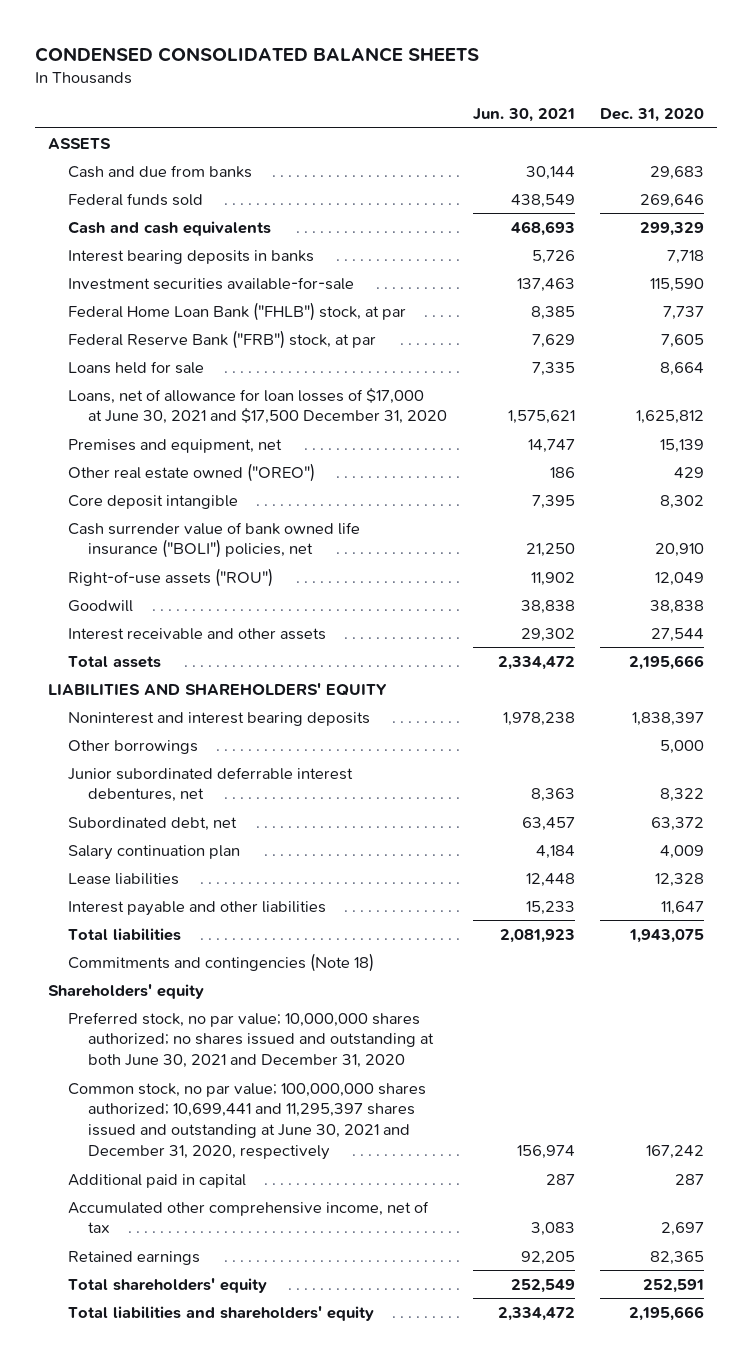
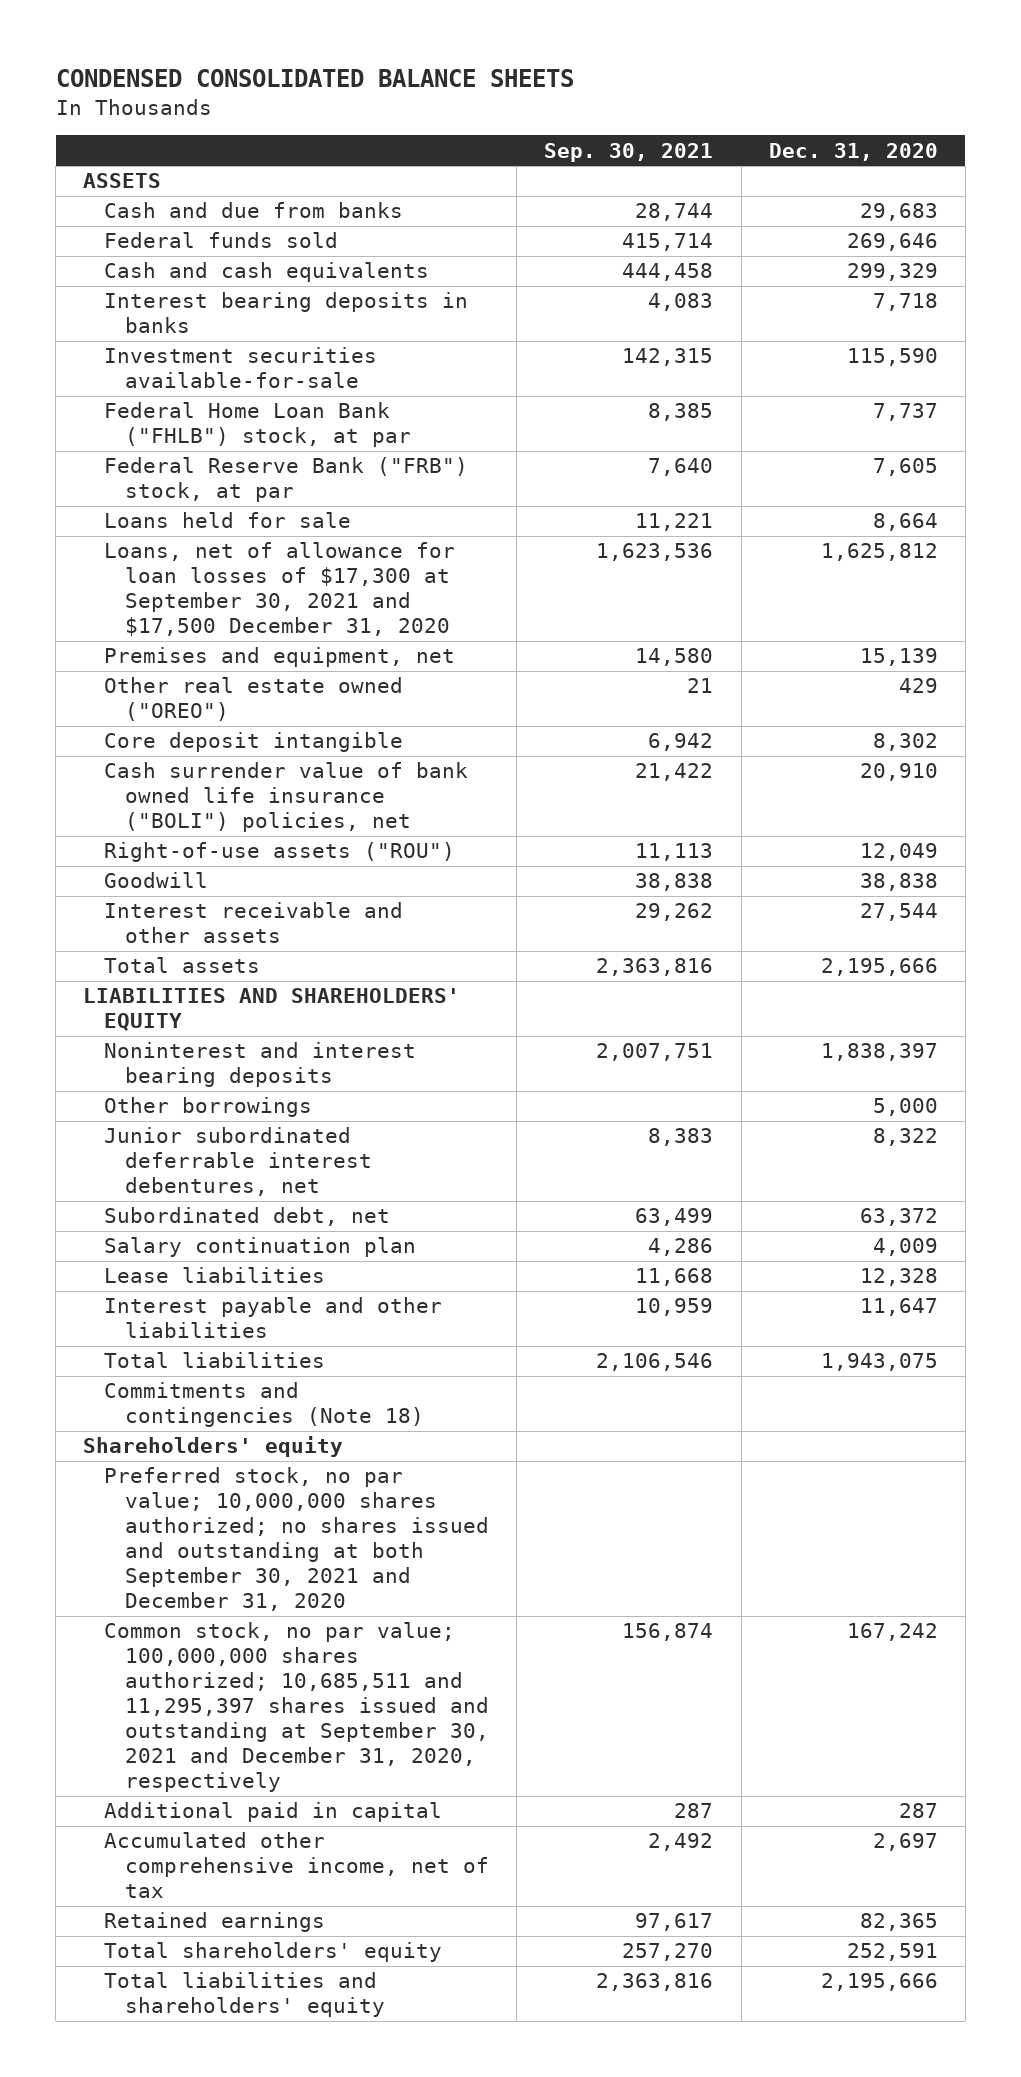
[472,108,575,123] Jun. 30, 2021 -> none
none -> [544,142,714,162] Sep. 30, 2021
[68,387,448,425] Loans, net of allowance for loan losses of $17,000 at June 30, 2021 and $17,500 December 31, 2020 -> [104,542,456,637] Loans, net of allowance for loan losses of $17,300 at September 30, 2021 and $17,500 December 31, 2020
[68,1011,435,1069] Preferred stock, no par value; 10,000,000 shares authorized; no shares issued and outstanding at both June 30, 2021 and December 31, 2020 -> [104,1467,490,1612] Preferred stock, no par value; 10,000,000 shares authorized; no shares issued and outstanding at both September 30, 2021 and December 31, 2020
[68,1082,427,1161] Common stock, no par value; 100,000,000 shares authorized; 10,699,441 and 11,295,397 shares issued and outstanding at June 30, 2021 and December 31, 2020, respectively -> [104,1622,490,1793] Common stock, no par value; 100,000,000 shares authorized; 10,685,511 and 11,295,397 shares issued and outstanding at September 30, 2021 and December 31, 2020, respectively

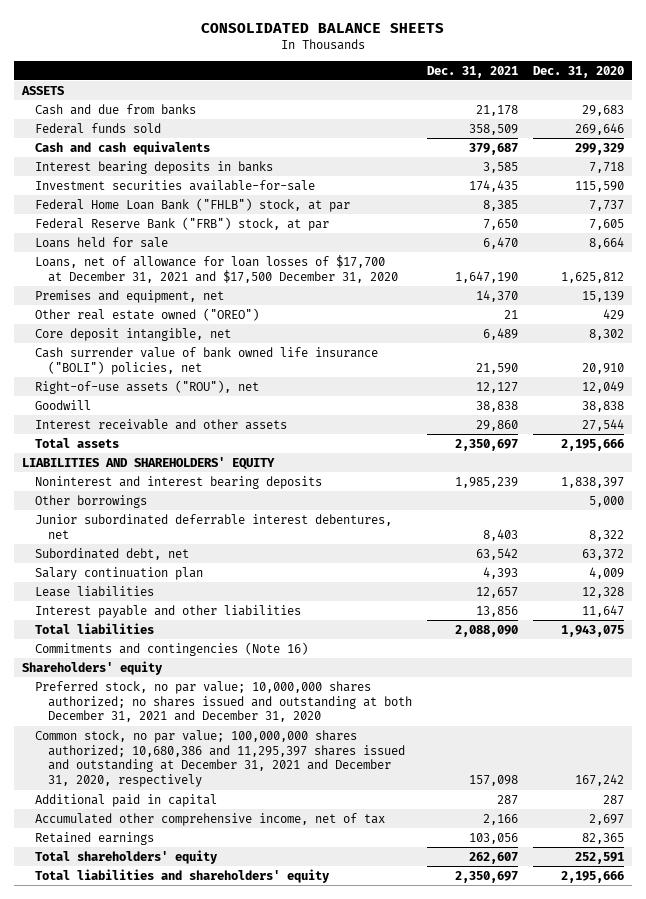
[55,69,574,88] CONDENSED CONSOLIDATED BALANCE SHEETS -> [200,22,444,33] CONSOLIDATED BALANCE SHEETS
[544,142,714,162] Sep. 30, 2021 -> none
none -> [427,65,519,78] Dec. 31, 2021
[104,542,456,637] Loans, net of allowance for loan losses of $17,300 at September 30, 2021 and $17,500 December 31, 2020 -> [34,254,398,283] Loans, net of allowance for loan losses of $17,700 at December 31, 2021 and $17,500 December 31, 2020
[104,732,404,753] Core deposit intangible -> [34,327,231,341] Core deposit intangible, net
[104,842,456,863] Right-of-use assets ("ROU") -> [34,379,259,394] Right-of-use assets ("ROU"), net
[104,1382,425,1428] Commitments and contingencies (Note 18) -> [34,641,308,656] Commitments and contingencies (Note 16)
[104,1467,490,1612] Preferred stock, no par value; 10,000,000 shares authorized; no shares issued and outstanding at both September 30, 2021 and December 31, 2020 -> [34,680,412,723] Preferred stock, no par value; 10,000,000 shares authorized; no shares issued and outstanding at both December 31, 2021 and December 31, 2020
[104,1622,490,1793] Common stock, no par value; 100,000,000 shares authorized; 10,685,511 and 11,295,397 shares issued and outstanding at September 30, 2021 and December 31, 2020, respectively -> [34,729,405,788] Common stock, no par value; 100,000,000 shares authorized; 10,680,386 and 11,295,397 shares issued and outstanding at December 31, 2021 and December 31, 2020, respectively

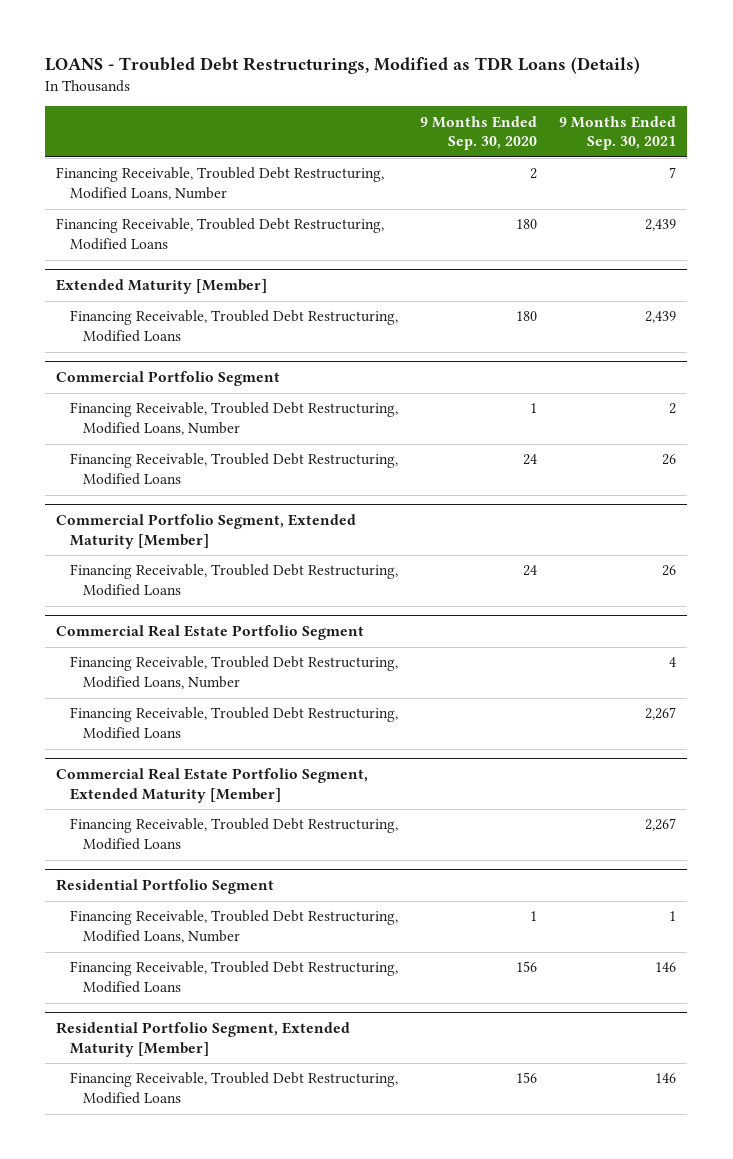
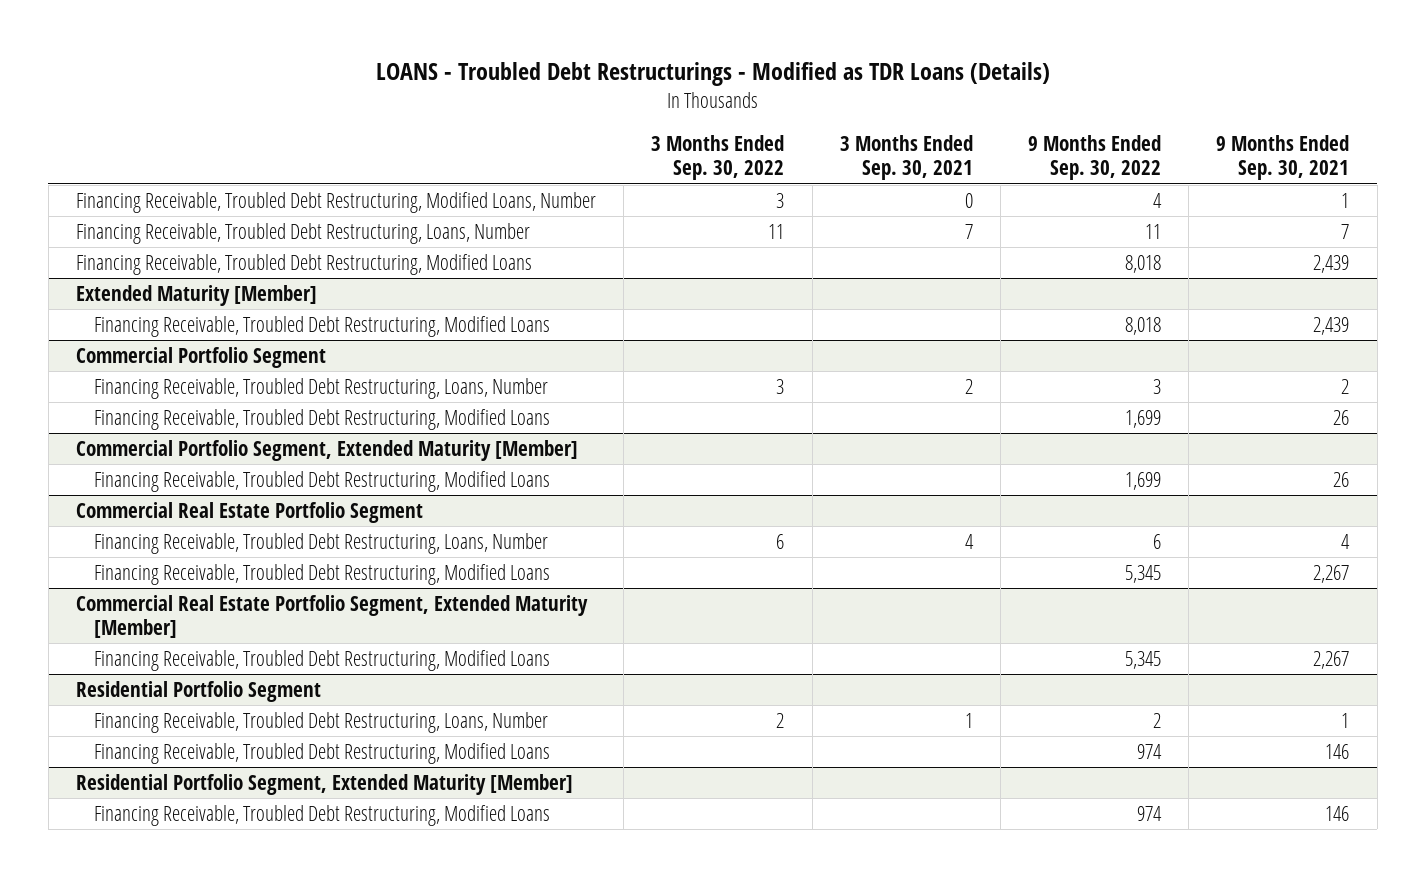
[45,56,641,74] LOANS - Troubled Debt Restructurings, Modified as TDR Loans (Details) -> [375,62,1050,87] LOANS - Troubled Debt Restructurings - Modified as TDR Loans (Details)
[419,115,537,151] 9 Months Ended Sep. 30, 2020 -> none
none -> [651,135,785,181] 3 Months Ended Sep. 30, 2022
none -> [839,135,973,181] 3 Months Ended Sep. 30, 2021
none -> [1028,135,1162,181] 9 Months Ended Sep. 30, 2022
[669,167,677,179] 7 -> [1341,192,1350,208] 1
none -> [76,222,531,244] Financing Receivable, Troubled Debt Restructuring, Loans, Number
[69,402,398,436] Financing Receivable, Troubled Debt Restructuring, Modified Loans, Number -> [93,377,548,399] Financing Receivable, Troubled Debt Restructuring, Loans, Number
[69,656,398,690] Financing Receivable, Troubled Debt Restructuring, Modified Loans, Number -> [93,532,548,554] Financing Receivable, Troubled Debt Restructuring, Loans, Number
[69,910,398,944] Financing Receivable, Troubled Debt Restructuring, Modified Loans, Number -> [93,711,548,733] Financing Receivable, Troubled Debt Restructuring, Loans, Number

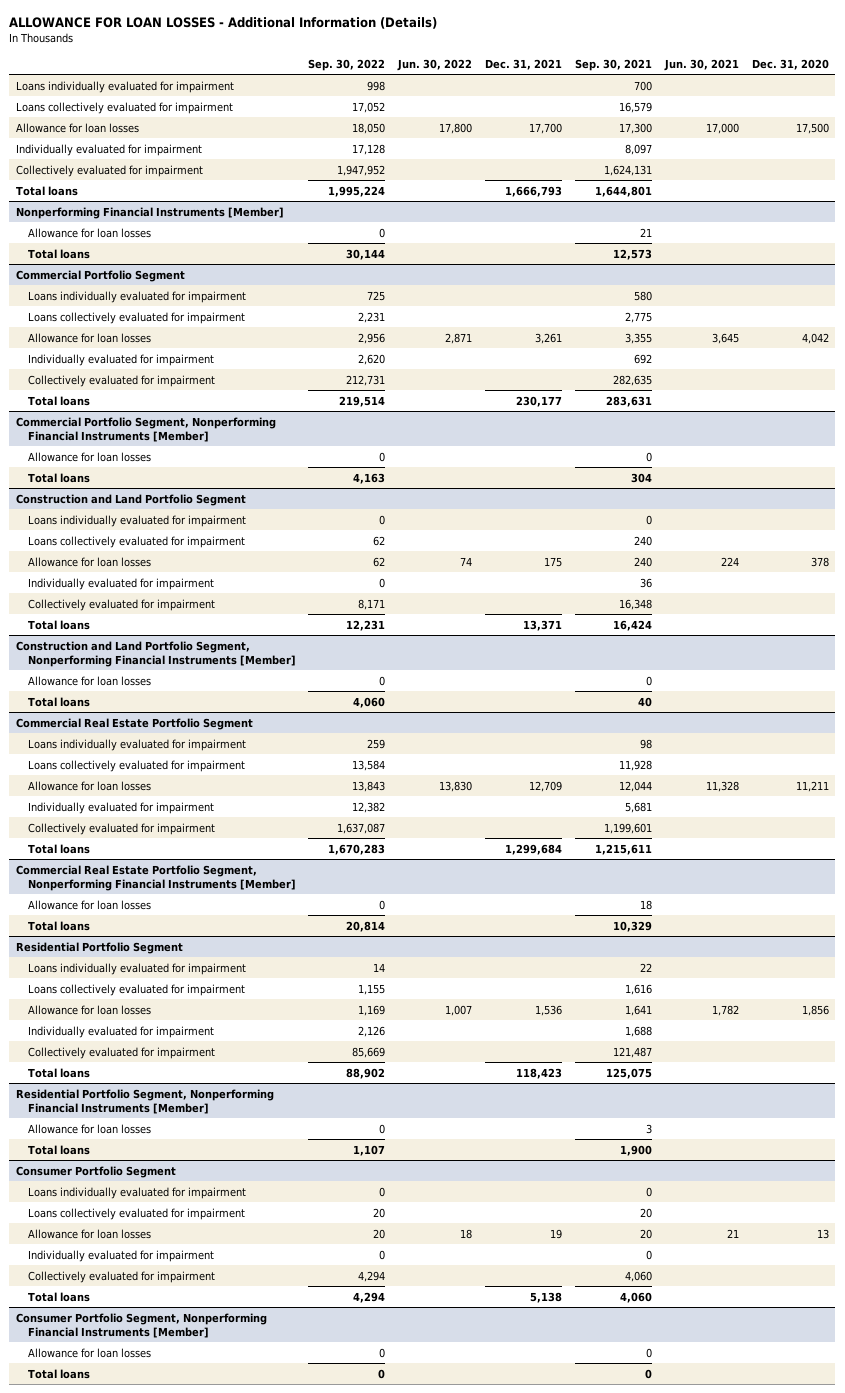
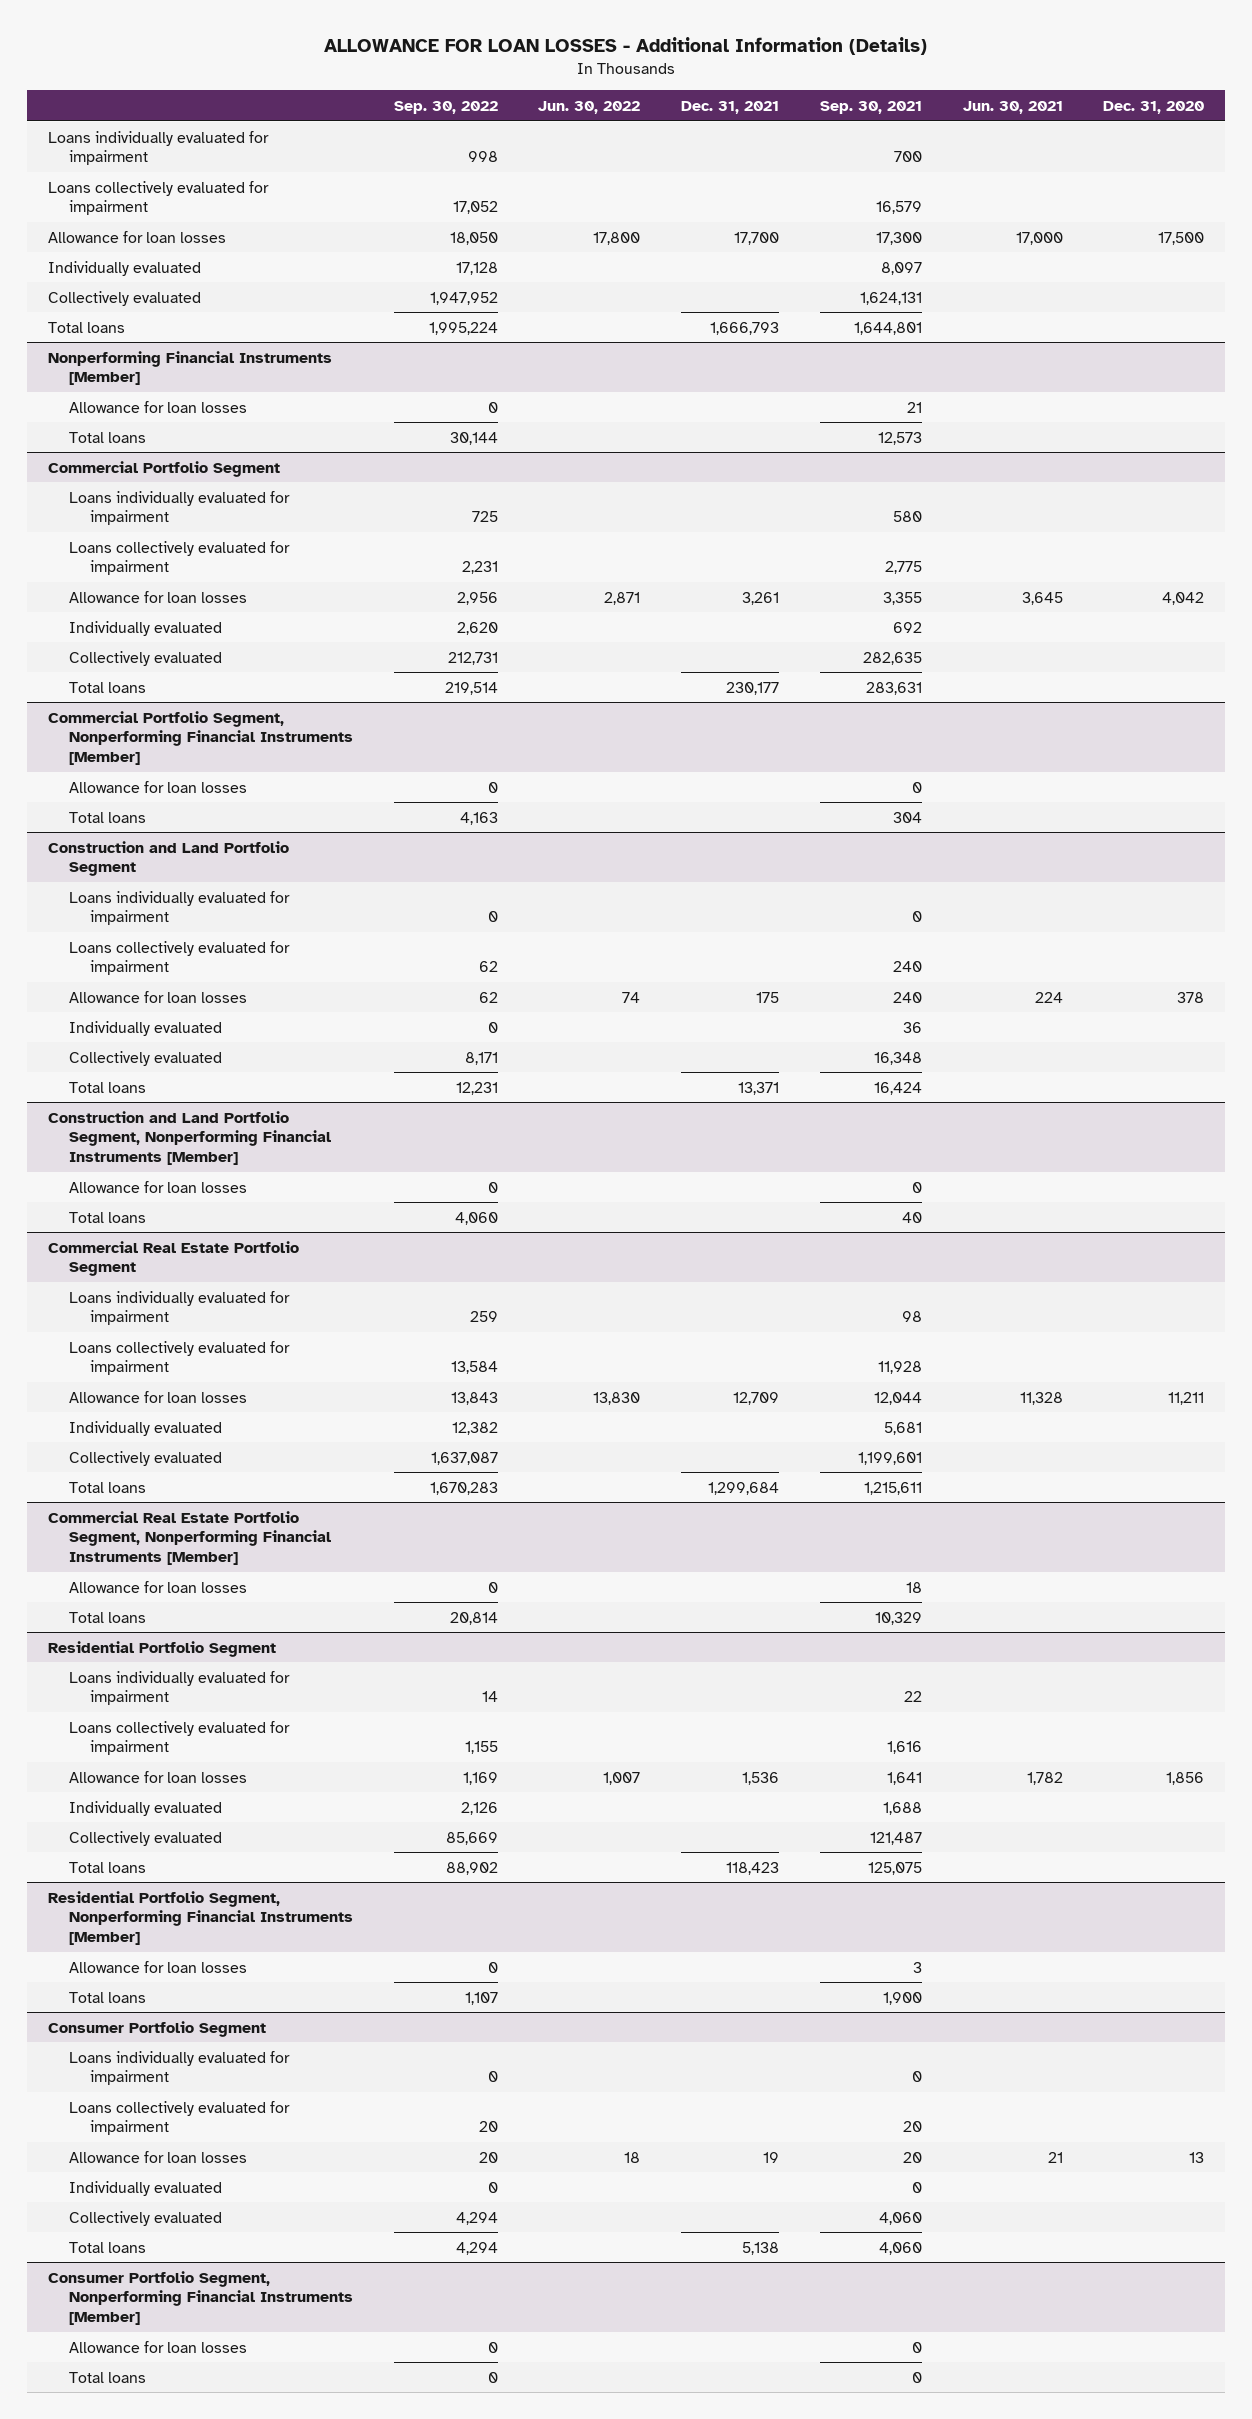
[15,143,202,156] Individually evaluated for impairment -> [47,260,201,276] Individually evaluated
[15,164,203,177] Collectively evaluated for impairment -> [47,290,201,306] Collectively evaluated
[27,353,214,366] Individually evaluated for impairment -> [68,620,222,636] Individually evaluated
[27,374,215,387] Collectively evaluated for impairment -> [68,650,222,666] Collectively evaluated
[27,577,214,590] Individually evaluated for impairment -> [68,1020,222,1036] Individually evaluated
[27,598,215,611] Collectively evaluated for impairment -> [68,1050,222,1066] Collectively evaluated
[27,801,214,814] Individually evaluated for impairment -> [68,1420,222,1436] Individually evaluated
[27,822,215,835] Collectively evaluated for impairment -> [68,1450,222,1466] Collectively evaluated
[27,1025,214,1038] Individually evaluated for impairment -> [68,1800,222,1816] Individually evaluated
[27,1046,215,1059] Collectively evaluated for impairment -> [68,1830,222,1846] Collectively evaluated
[27,1249,214,1262] Individually evaluated for impairment -> [68,2180,222,2196] Individually evaluated
[27,1270,215,1283] Collectively evaluated for impairment -> [68,2210,222,2226] Collectively evaluated

